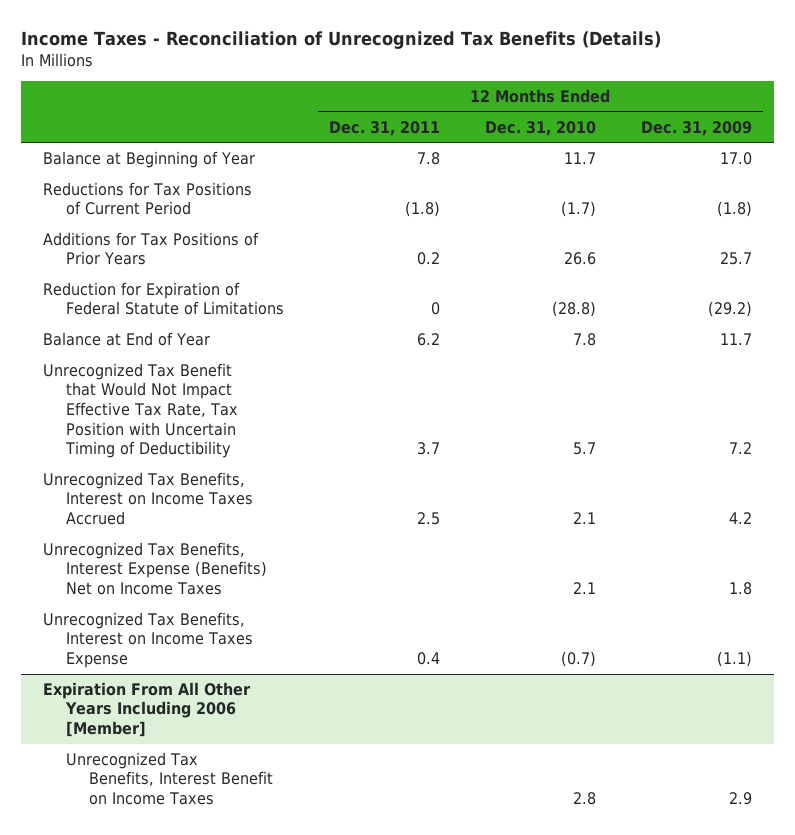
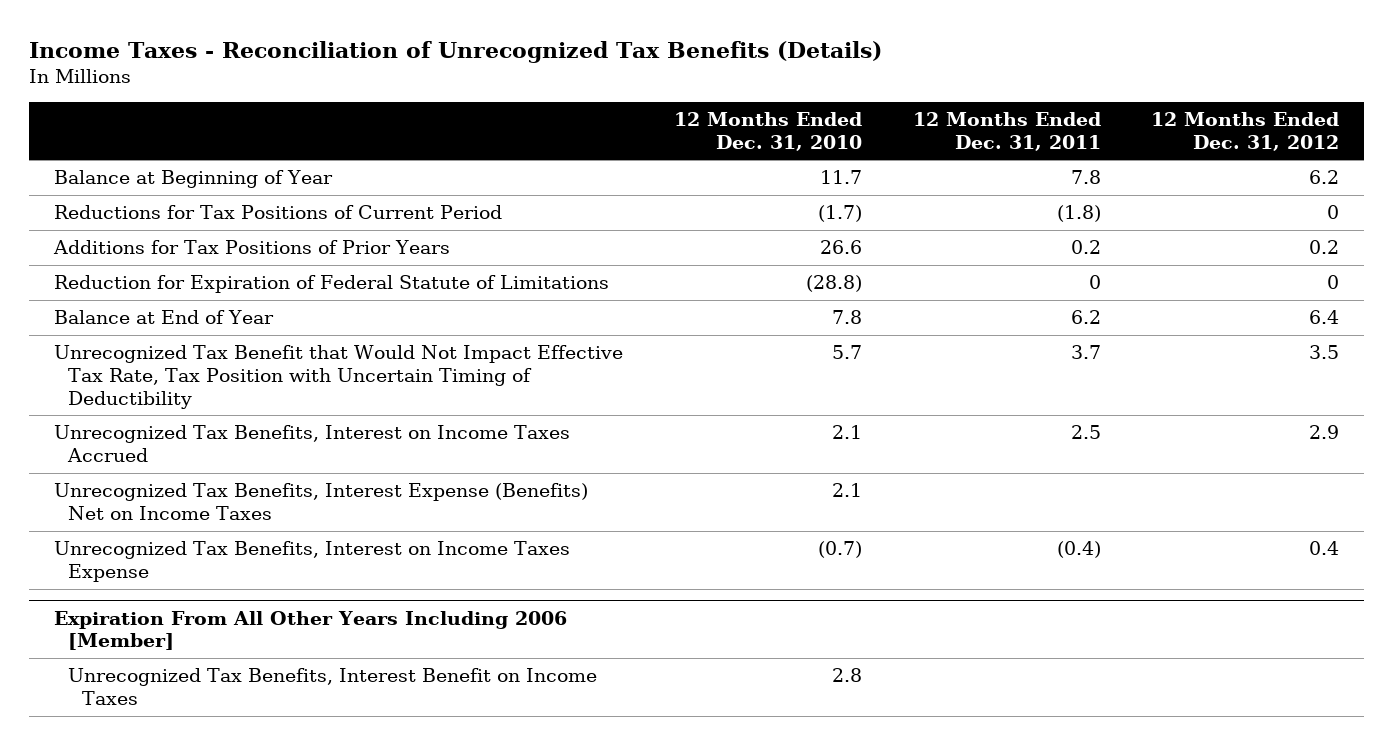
[640,120,752,136] Dec. 31, 2009 -> none
none -> [1151,111,1340,151] 12 Months Ended Dec. 31, 2012
[417,652,441,666] 0.4 -> [1056,541,1101,559] (0.4)

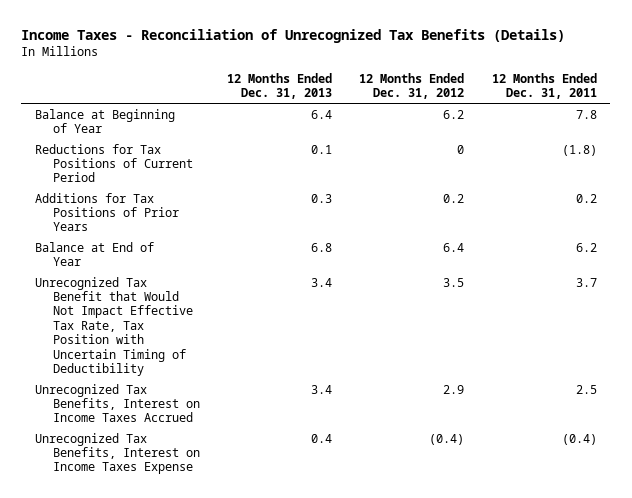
[673,111,862,151] 12 Months Ended Dec. 31, 2010 -> none
none -> [227,72,333,100] 12 Months Ended Dec. 31, 2013
[54,275,610,294] Reduction for Expiration of Federal Statute of Limitations -> none
[54,483,589,520] Unrecognized Tax Benefits, Interest Expense (Benefits) Net on Income Taxes -> none
[54,610,568,651] Expiration From All Other Years Including 2006 [Member] -> none
[68,668,598,705] Unrecognized Tax Benefits, Interest Benefit on Income Taxes -> none
[1309,541,1340,556] 0.4 -> [429,433,465,445] (0.4)

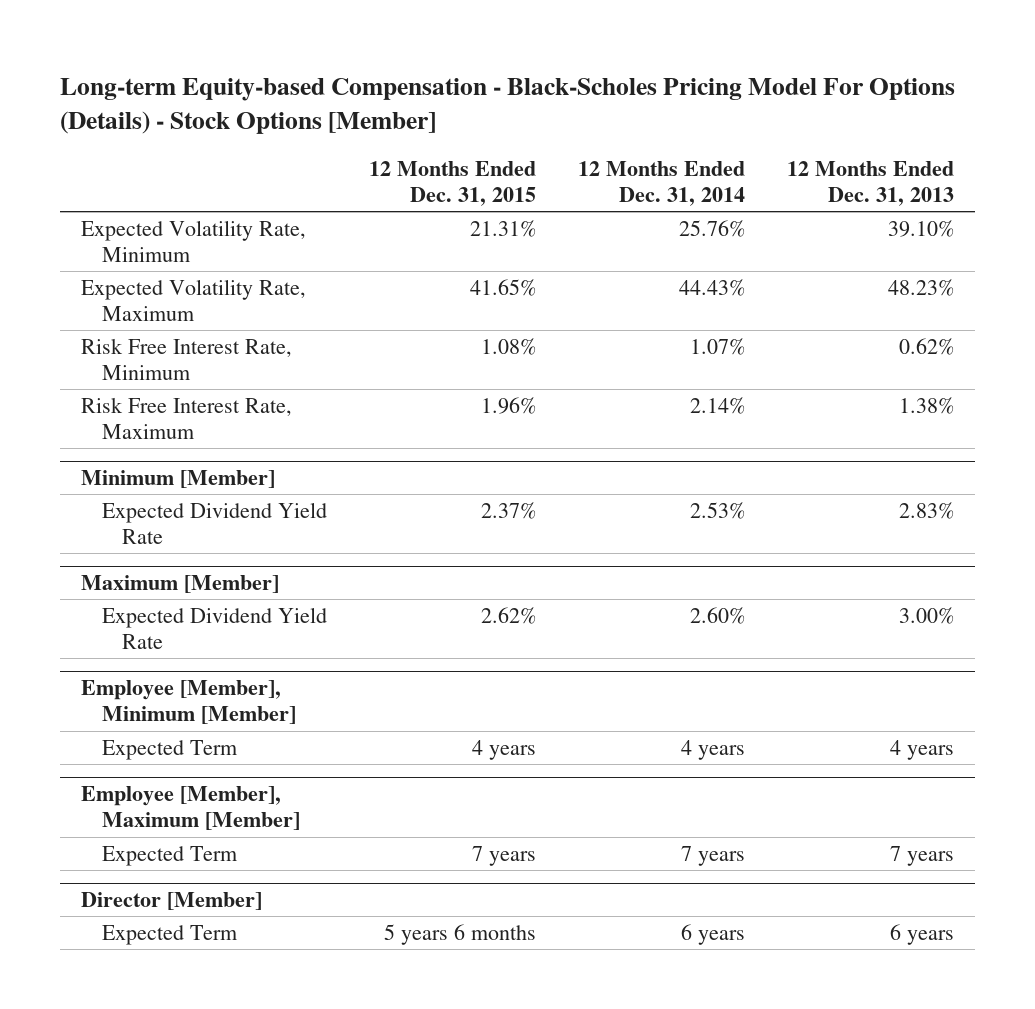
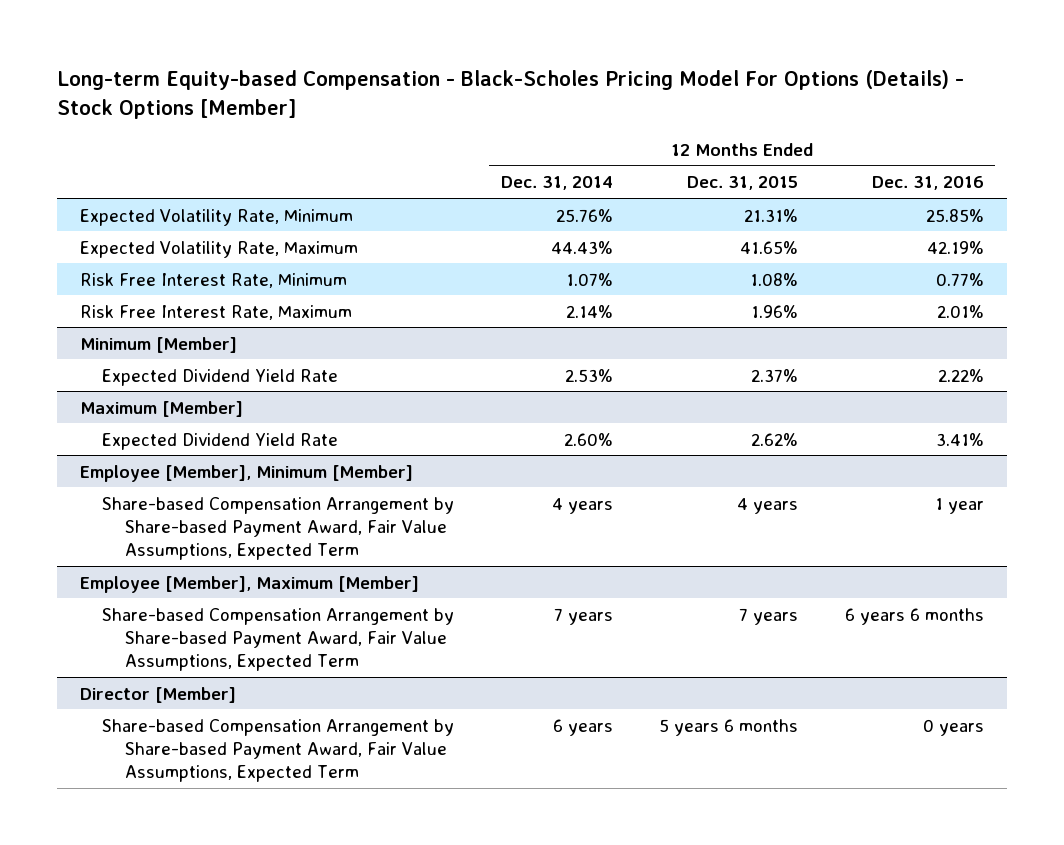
[786,160,954,206] 12 Months Ended Dec. 31, 2013 -> none
none -> [871,176,984,191] Dec. 31, 2016
[101,739,238,760] Expected Term -> [102,496,455,561] Share-based Compensation Arrangement by Share-based Payment Award, Fair Value Assumptions, Expected Term
[101,845,238,866] Expected Term -> [102,607,455,672] Share-based Compensation Arrangement by Share-based Payment Award, Fair Value Assumptions, Expected Term
[101,924,238,945] Expected Term -> [102,718,455,783] Share-based Compensation Arrangement by Share-based Payment Award, Fair Value Assumptions, Expected Term

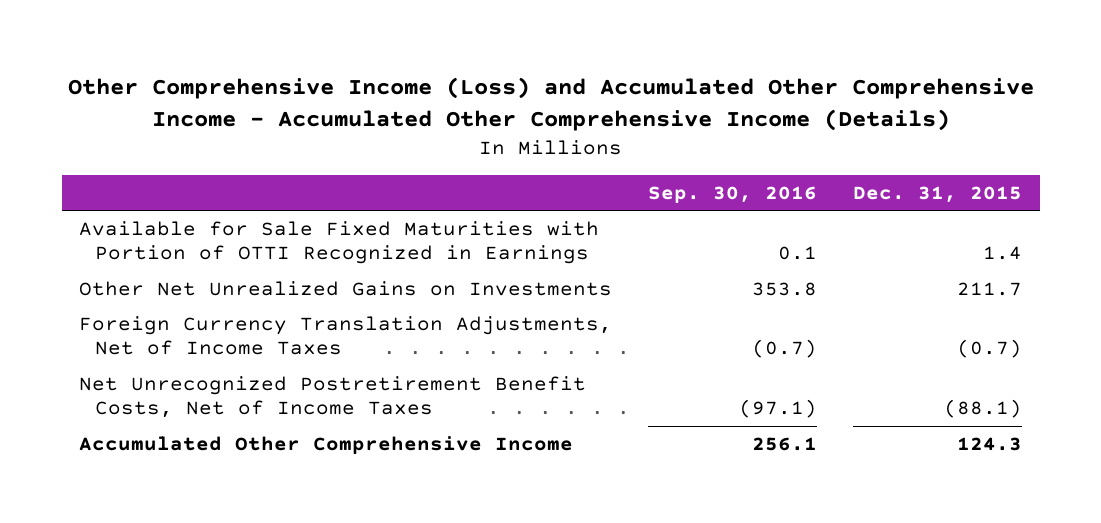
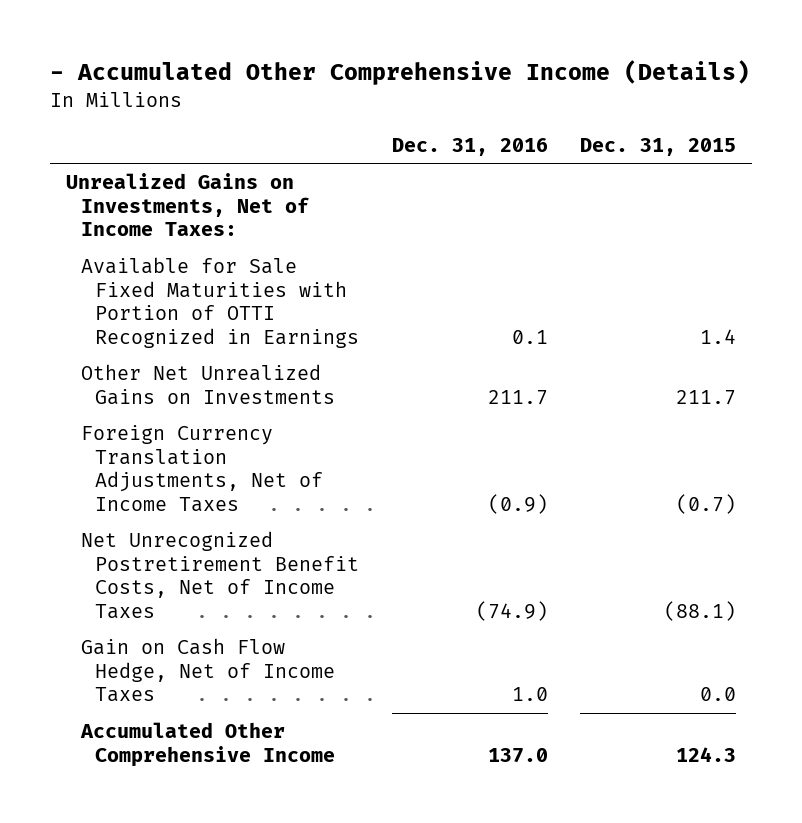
[67,76,1034,132] Other Comprehensive Income (Loss) and Accumulated Other Comprehensive Income - Accumulated Other Comprehensive Income (Details) -> [49,60,750,86] - Accumulated Other Comprehensive Income (Details)
[648,185,818,203] Sep. 30, 2016 -> none
none -> [391,137,548,156] Dec. 31, 2016
none -> [66,173,309,237] Unrealized Gains on Investments, Net of Income Taxes:
none -> [80,638,336,703] Gain on Cash Flow Hedge, Net of Income Taxes

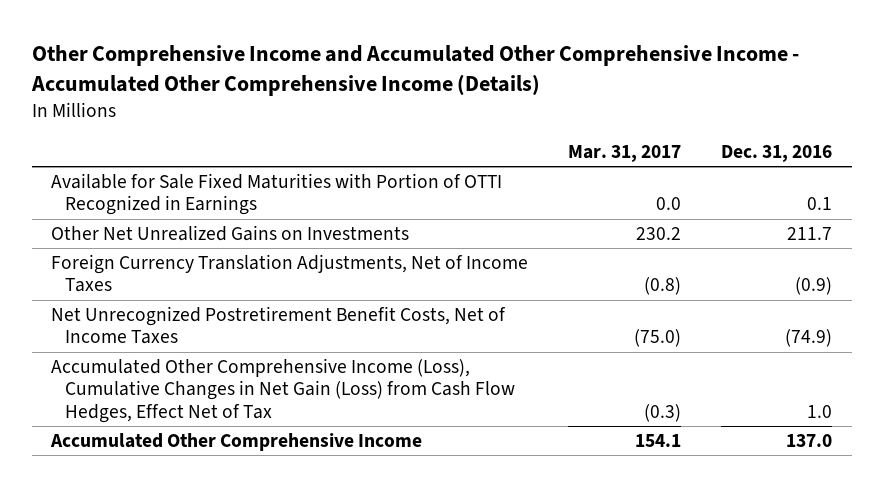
[49,60,750,86] - Accumulated Other Comprehensive Income (Details) -> [30,45,799,97] Other Comprehensive Income and Accumulated Other Comprehensive Income - Accumulated Other Comprehensive Income (Details)
[580,137,737,156] Dec. 31, 2015 -> none
none -> [568,144,682,162] Mar. 31, 2017
[66,173,309,237] Unrealized Gains on Investments, Net of Income Taxes: -> none
[80,638,336,703] Gain on Cash Flow Hedge, Net of Income Taxes -> [51,358,516,423] Accumulated Other Comprehensive Income (Loss), Cumulative Changes in Net Gain (Loss) from Cash Flow Hedges, Effect Net of Tax

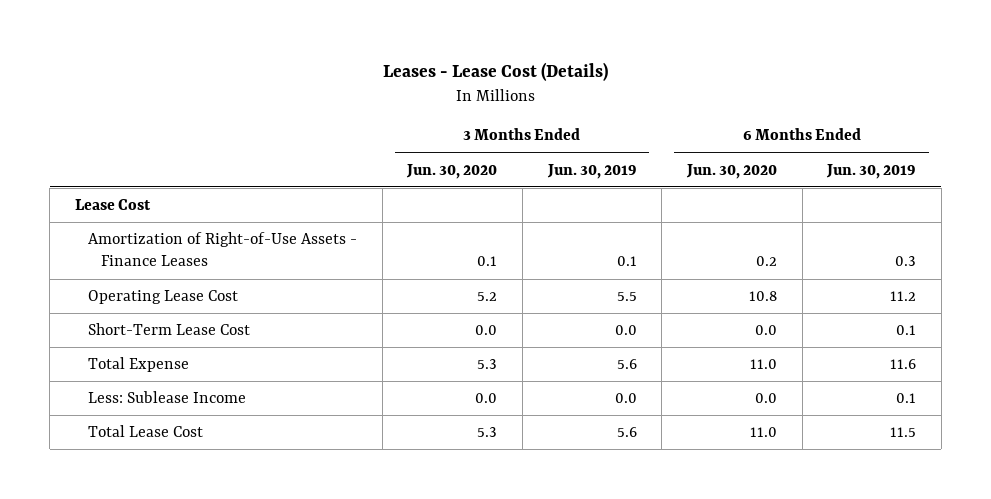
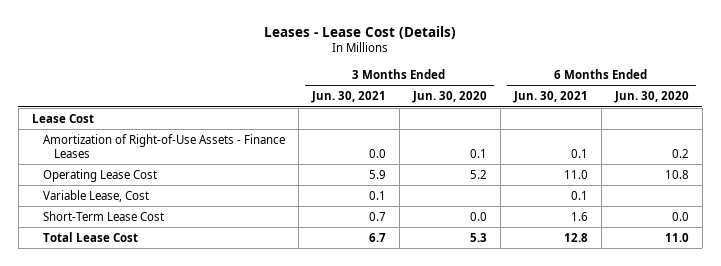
[546,163,637,179] Jun. 30, 2019 -> none
[826,163,917,179] Jun. 30, 2019 -> none
none -> [310,91,386,104] Jun. 30, 2021
none -> [512,91,588,104] Jun. 30, 2021
none -> [42,189,149,202] Variable Lease, Cost
[88,357,190,373] Total Expense -> none
[88,391,247,404] Less: Sublease Income -> none

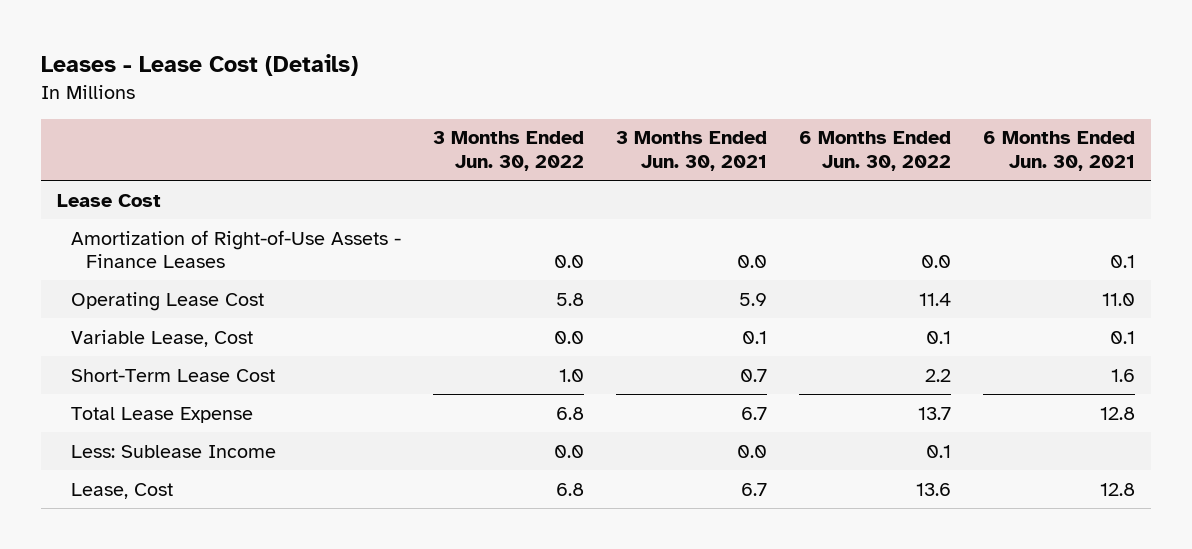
[411,91,487,104] Jun. 30, 2020 -> none
[613,91,689,104] Jun. 30, 2020 -> none
none -> [433,131,585,171] 3 Months Ended Jun. 30, 2022
none -> [799,131,952,171] 6 Months Ended Jun. 30, 2022
[42,231,138,242] Total Lease Cost -> [71,406,254,423] Total Lease Expense
none -> [71,444,277,458] Less: Sublease Income
none -> [71,482,174,499] Lease, Cost

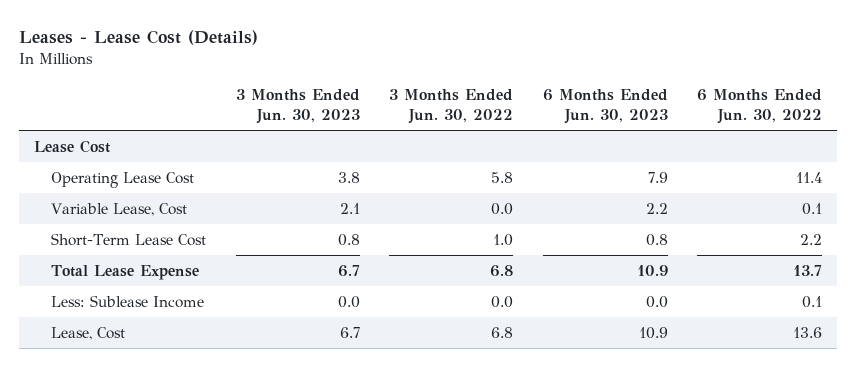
[616,131,768,171] 3 Months Ended Jun. 30, 2021 -> none
[982,131,1135,171] 6 Months Ended Jun. 30, 2021 -> none
none -> [235,89,360,124] 3 Months Ended Jun. 30, 2023
none -> [542,89,668,124] 6 Months Ended Jun. 30, 2023
[71,229,402,269] Amortization of Right-of-Use Assets - Finance Leases -> none

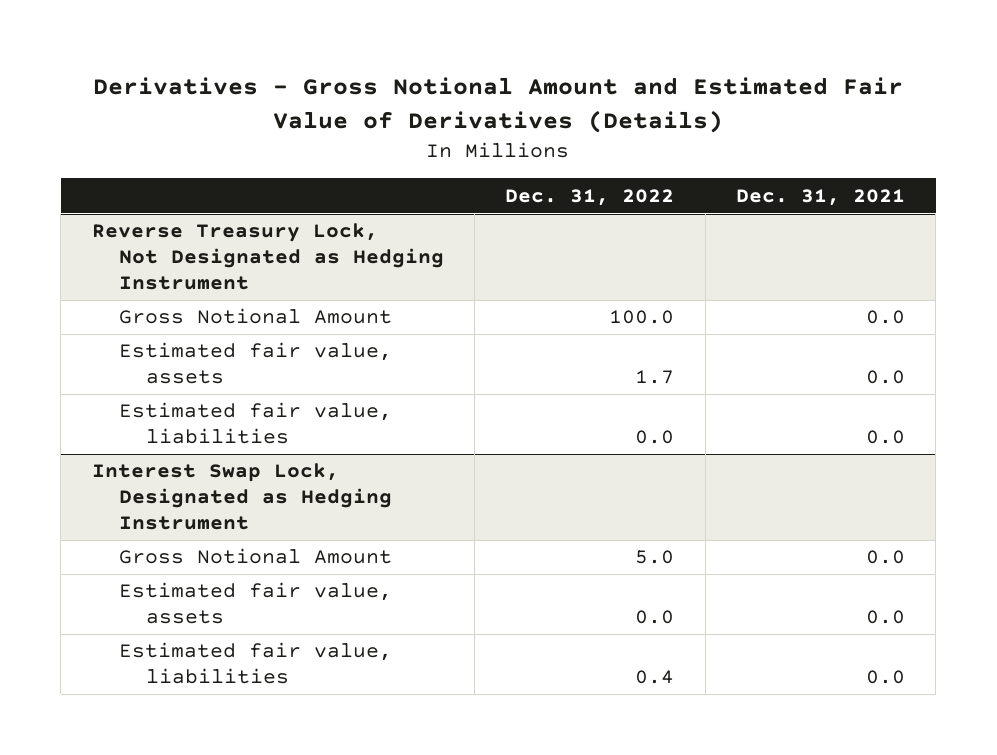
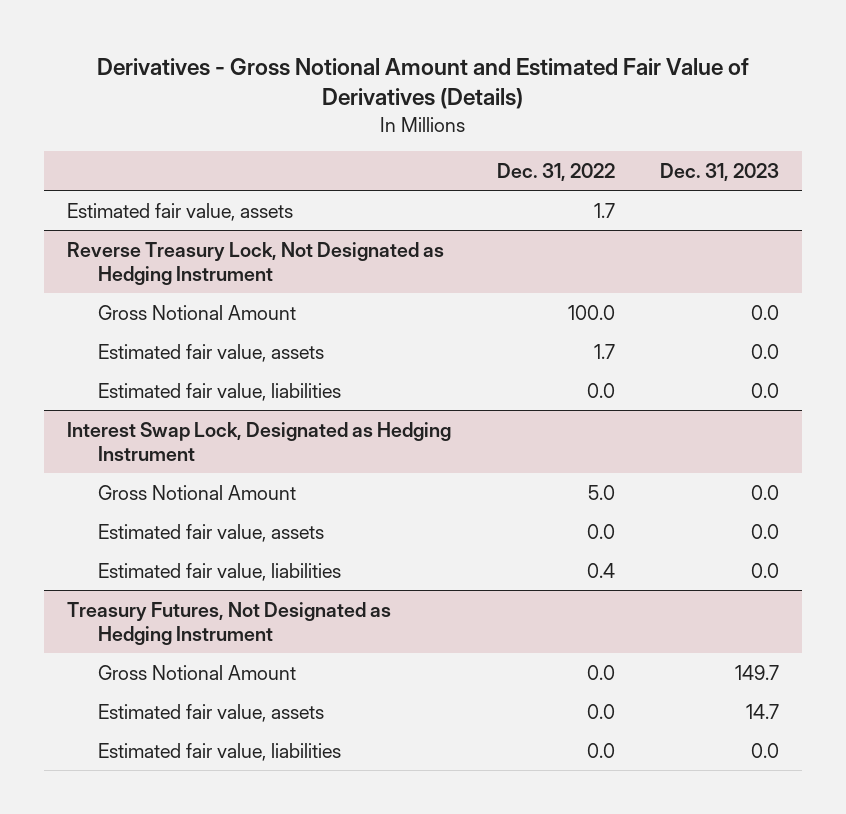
[735,188,905,206] Dec. 31, 2021 -> none
none -> [660,162,780,181] Dec. 31, 2023
none -> [67,202,294,221] Estimated fair value, assets
none -> [67,601,392,645] Treasury Futures, Not Designated as Hedging Instrument
none -> [98,664,297,680] Gross Notional Amount
none -> [98,703,325,722] Estimated fair value, assets
none -> [98,742,342,761] Estimated fair value, liabilities

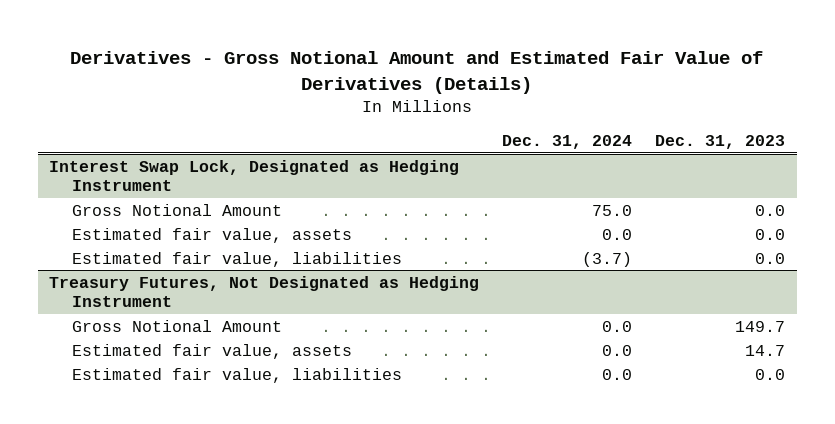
[496,162,615,181] Dec. 31, 2022 -> none
none -> [502,135,633,150] Dec. 31, 2024
[67,202,294,221] Estimated fair value, assets -> none
[67,241,445,285] Reverse Treasury Lock, Not Designated as Hedging Instrument -> none
[98,304,297,320] Gross Notional Amount -> none
[98,343,325,362] Estimated fair value, assets -> none
[98,382,342,401] Estimated fair value, liabilities -> none

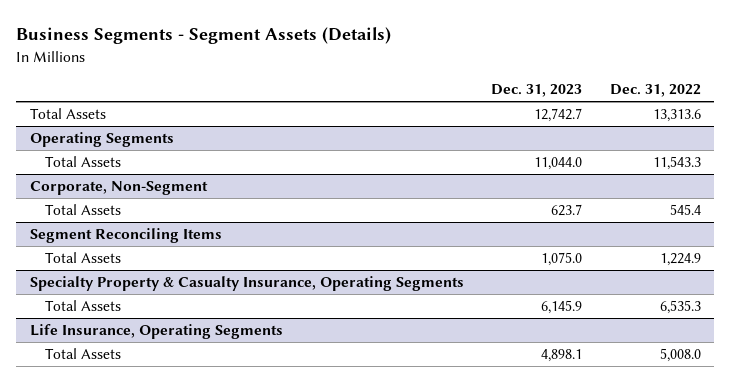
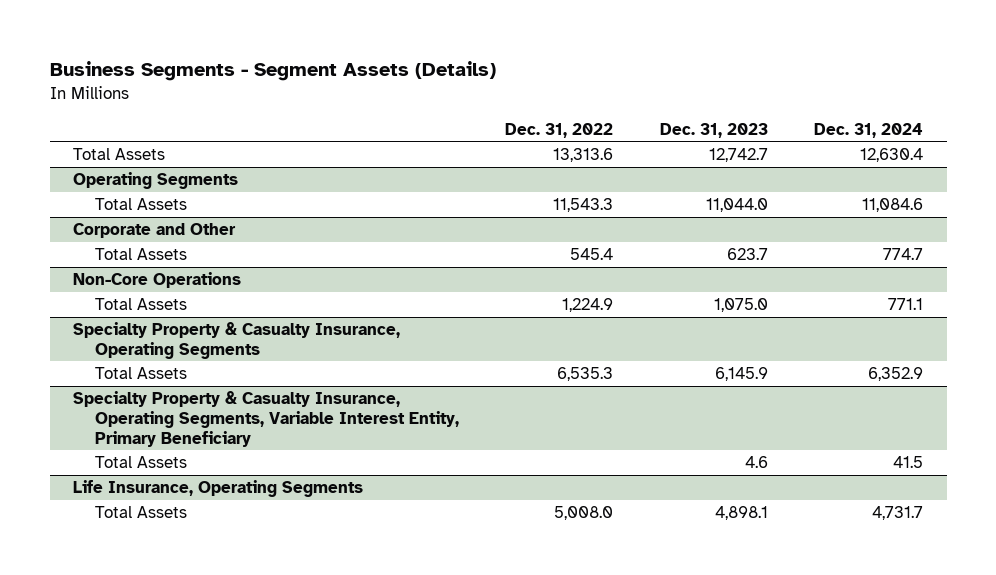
none -> [814,122,924,138] Dec. 31, 2024
[29,180,208,195] Corporate, Non-Segment -> [73,223,237,239] Corporate and Other
[29,227,222,243] Segment Reconciling Items -> [73,272,242,289] Non-Core Operations
none -> [73,391,459,447] Specialty Property & Casualty Insurance, Operating Segments, Variable Interest Entity, Primary Beneficiary
none -> [94,456,187,469] Total Assets

